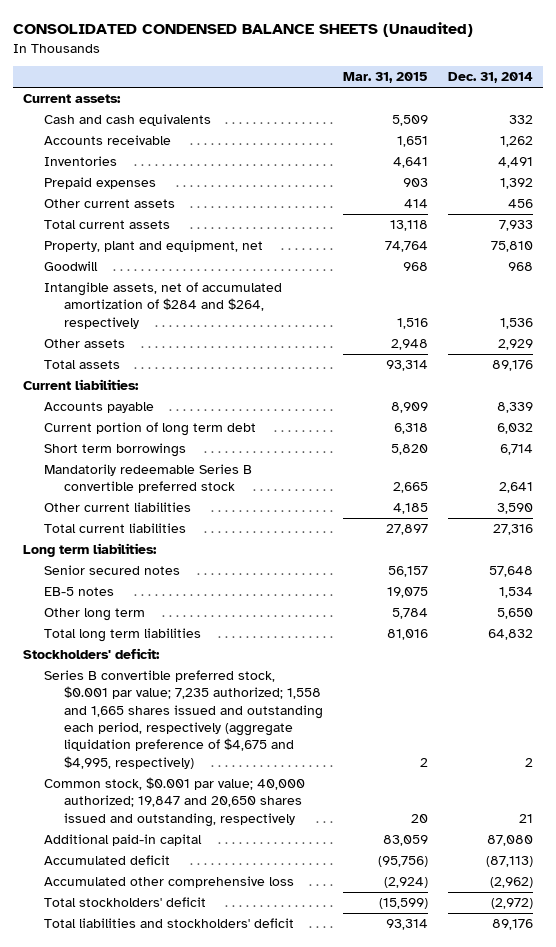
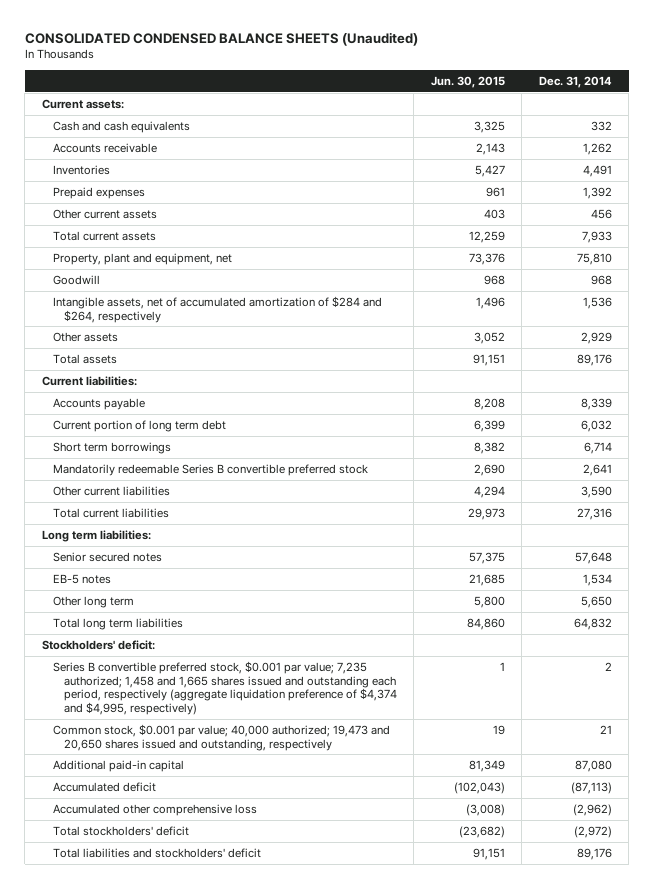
[342,72,428,84] Mar. 31, 2015 -> none
none -> [430,75,505,88] Jun. 30, 2015
[43,670,324,769] Series B convertible preferred stock, $0.001 par value; 7,235 authorized; 1,558 and 1,665 shares issued and outstanding each period, respectively (aggregate liquidation preference of $4,675 and $4,995, respectively) -> [52,660,397,716] Series B convertible preferred stock, $0.001 par value; 7,235 authorized; 1,458 and 1,665 shares issued and outstanding each period, respectively (aggregate liquidation preference of $4,374 and $4,995, respectively)
[43,777,305,827] Common stock, $0.001 par value; 40,000 authorized; 19,847 and 20,650 shares issued and outstanding, respectively -> [52,723,390,751] Common stock, $0.001 par value; 40,000 authorized; 19,473 and 20,650 shares issued and outstanding, respectively

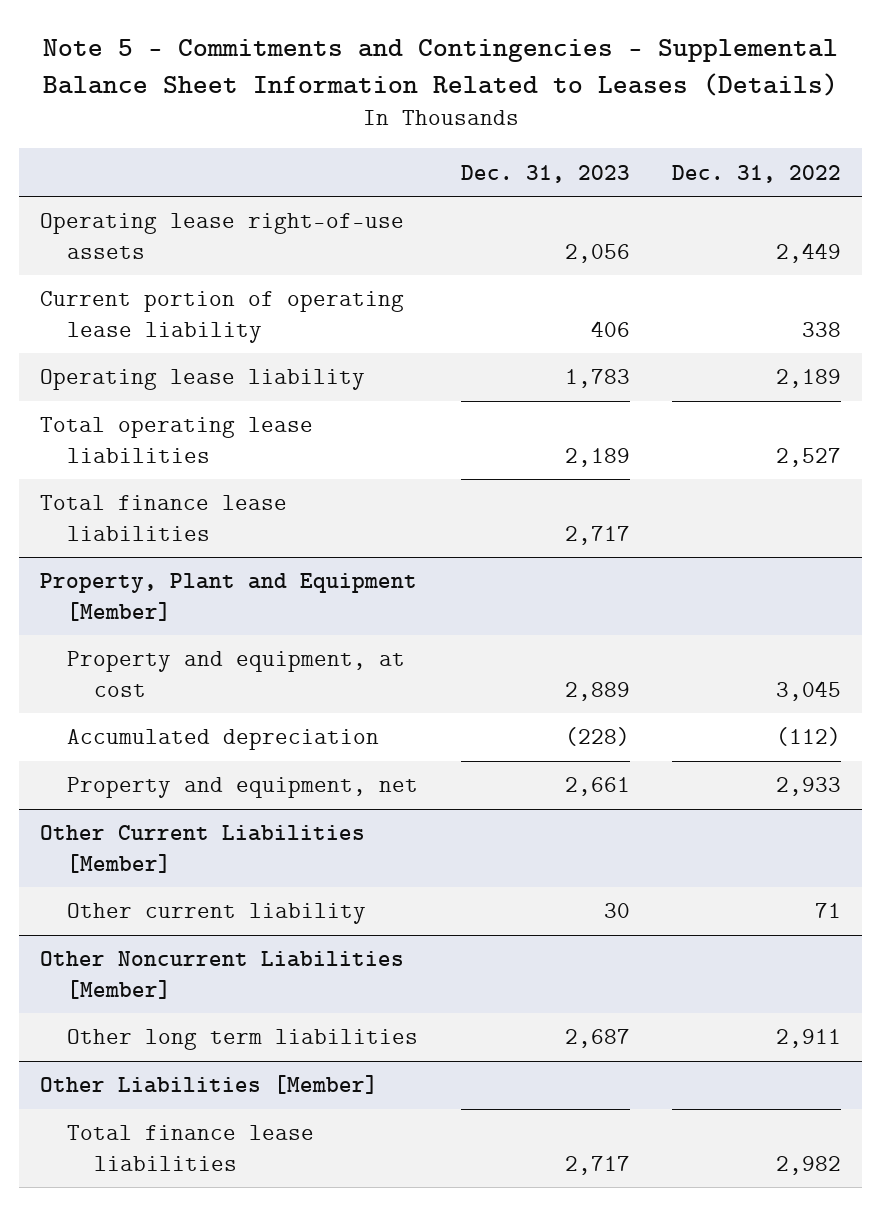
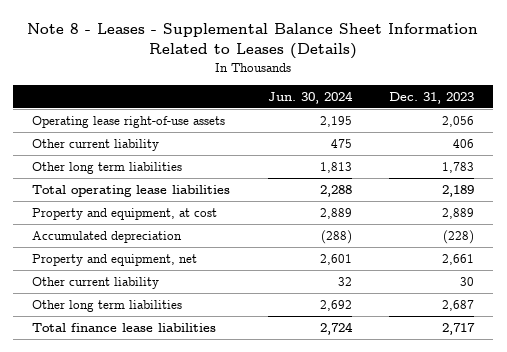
[42,38,838,96] Note 5 - Commitments and Contingencies - Supplemental Balance Sheet Information Related to Leases (Details) -> [27,22,479,59] Note 8 - Leases - Supplemental Balance Sheet Information Related to Leases (Details)
[672,164,842,183] Dec. 31, 2022 -> none
none -> [267,90,353,104] Jun. 30, 2024
[40,291,405,343] Current portion of operating lease liability -> [32,138,160,151] Other current liability
[40,369,366,391] Operating lease liability -> [32,161,183,174] Other long term liabilities
[40,495,288,541] Total finance lease liabilities -> none
[40,573,418,621] Property, Plant and Equipment [Member] -> none
[40,825,366,873] Other Current Liabilities [Member] -> none
[40,951,405,999] Other Noncurrent Liabilities [Member] -> none
[40,1075,379,1095] Other Liabilities [Member] -> none

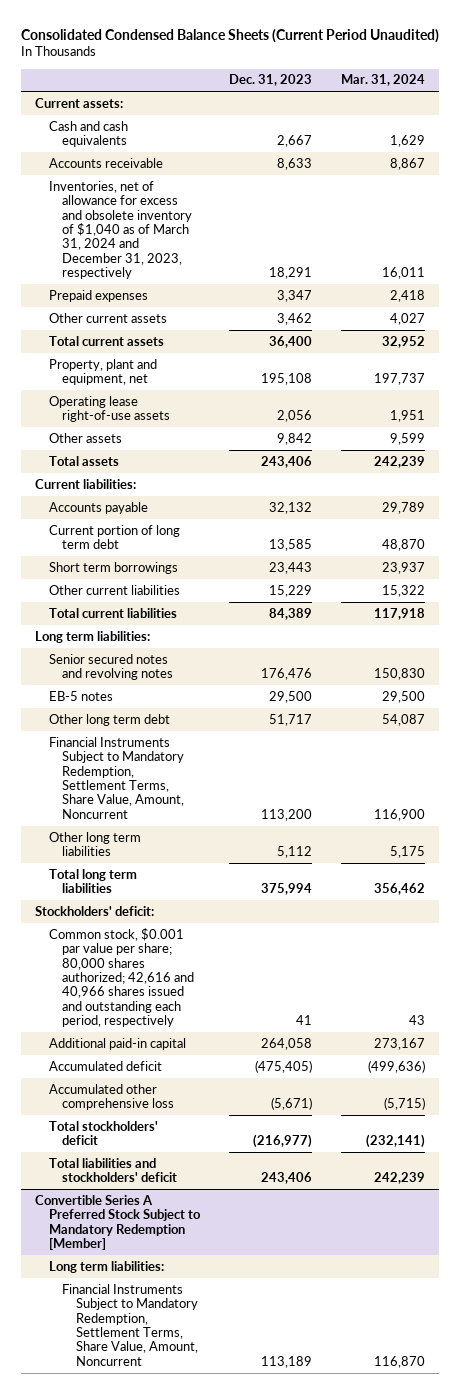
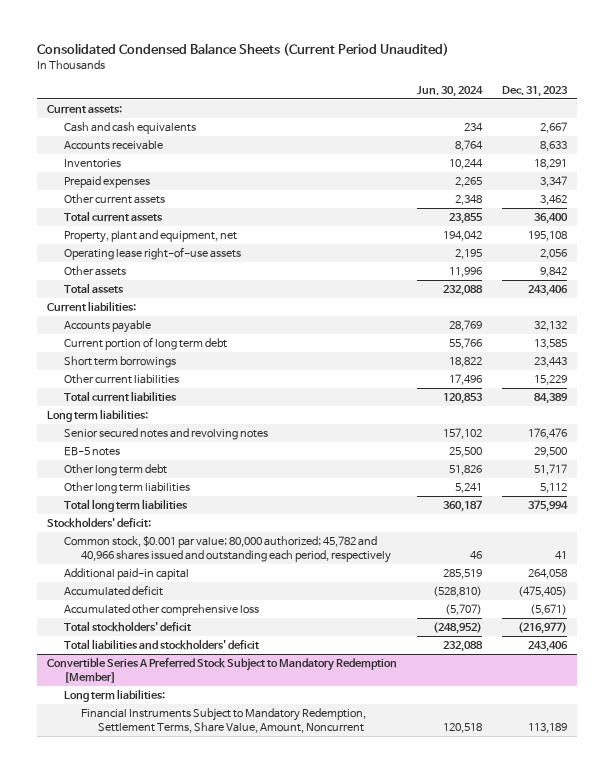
[340,74,425,87] Mar. 31, 2024 -> none
none -> [417,85,484,97] Jun. 30, 2024
[48,180,193,279] Inventories, net of allowance for excess and obsolete inventory of $1,040 as of March 31, 2024 and December 31, 2023, respectively -> [63,159,121,169] Inventories
[48,736,185,819] Financial Instruments Subject to Mandatory Redemption, Settlement Terms, Share Value, Amount, Noncurrent -> none
[48,927,195,1027] Common stock, $0.001 par value per share; 80,000 shares authorized; 42,616 and 40,966 shares issued and outstanding each period, respectively -> [63,536,391,563] Common stock, $0.001 par value; 80,000 authorized; 45,782 and 40,966 shares issued and outstanding each period, respectively

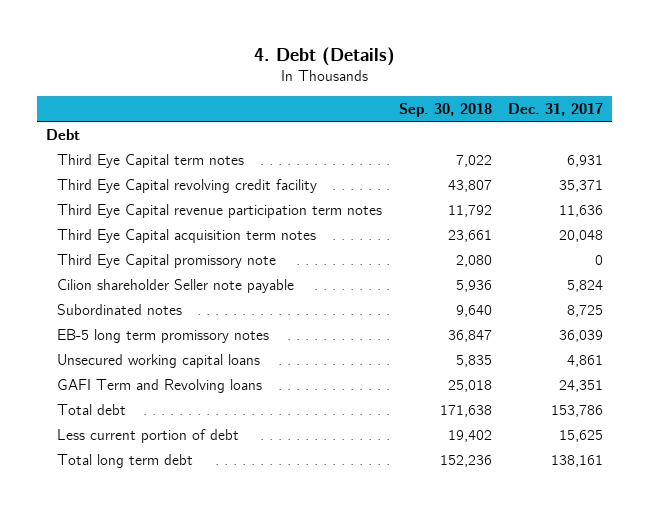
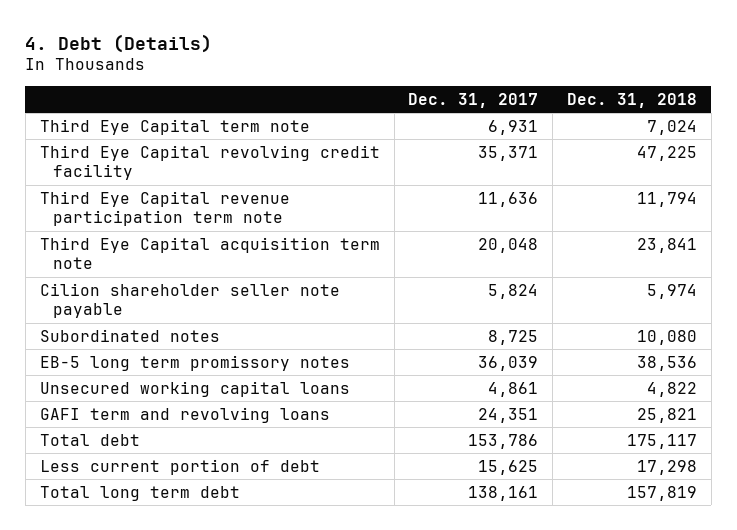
[398,102,492,117] Sep. 30, 2018 -> none
none -> [567,92,698,108] Dec. 31, 2018
[45,128,80,140] Debt -> none
[56,153,244,168] Third Eye Capital term notes -> [39,118,310,135] Third Eye Capital term note
[56,253,276,268] Third Eye Capital promissory note -> none
[56,203,382,218] Third Eye Capital revenue participation term notes -> [39,190,290,227] Third Eye Capital revenue participation term note
[56,228,316,243] Third Eye Capital acquisition term notes -> [39,236,380,270] Third Eye Capital acquisition term note
[56,278,294,293] Cilion shareholder Seller note payable -> [39,282,340,319] Cilion shareholder seller note payable
[56,378,262,393] GAFI Term and Revolving loans -> [39,406,330,423] GAFI term and revolving loans

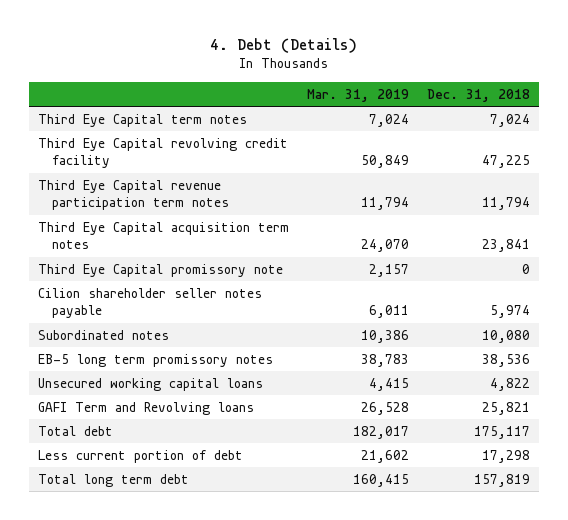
[408,92,539,108] Dec. 31, 2017 -> none
none -> [307,88,410,102] Mar. 31, 2019
[39,118,310,135] Third Eye Capital term note -> [38,113,248,127] Third Eye Capital term notes
[39,190,290,227] Third Eye Capital revenue participation term note -> [38,179,230,211] Third Eye Capital revenue participation term notes
[39,236,380,270] Third Eye Capital acquisition term note -> [38,221,290,250] Third Eye Capital acquisition term notes
none -> [38,263,284,277] Third Eye Capital promissory note
[39,282,340,319] Cilion shareholder seller note payable -> [38,287,263,319] Cilion shareholder seller notes payable
[39,406,330,423] GAFI term and revolving loans -> [38,401,255,415] GAFI Term and Revolving loans

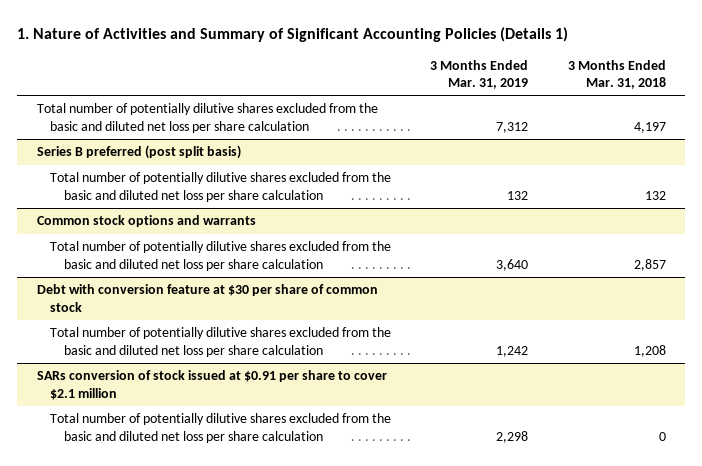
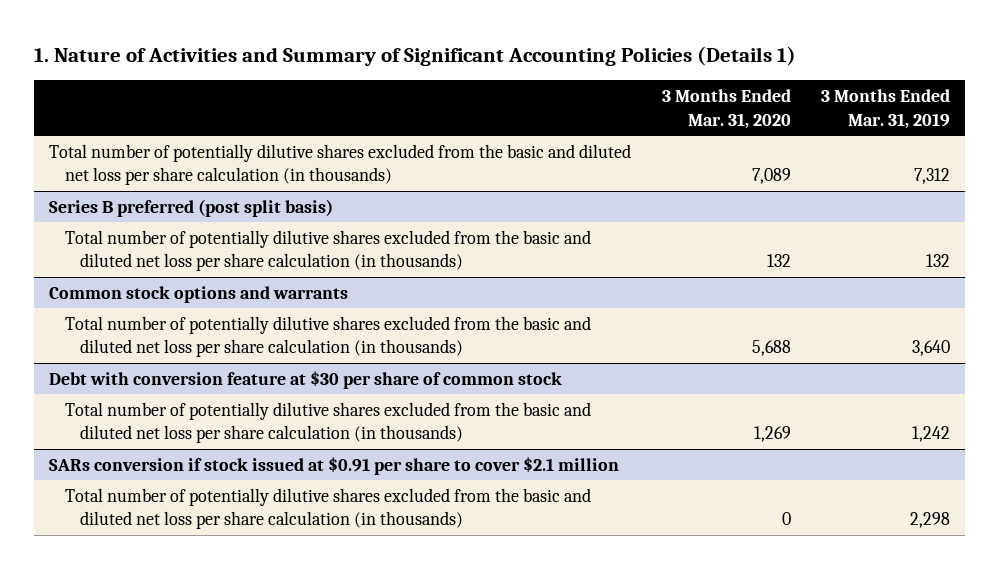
[567,59,666,90] 3 Months Ended Mar. 31, 2018 -> none
none -> [661,89,791,129] 3 Months Ended Mar. 31, 2020
[36,103,378,133] Total number of potentially dilutive shares excluded from the basic and diluted net loss per share calculation -> [49,143,632,186] Total number of potentially dilutive shares excluded from the basic and diluted net loss per share calculation (in thousands)
[50,172,392,202] Total number of potentially dilutive shares excluded from the basic and diluted net loss per share calculation -> [64,229,591,272] Total number of potentially dilutive shares excluded from the basic and diluted net loss per share calculation (in thousands)
[50,241,392,271] Total number of potentially dilutive shares excluded from the basic and diluted net loss per share calculation -> [64,315,591,358] Total number of potentially dilutive shares excluded from the basic and diluted net loss per share calculation (in thousands)
[50,327,392,357] Total number of potentially dilutive shares excluded from the basic and diluted net loss per share calculation -> [64,401,591,444] Total number of potentially dilutive shares excluded from the basic and diluted net loss per share calculation (in thousands)
[36,370,387,400] SARs conversion of stock issued at $0.91 per share to cover $2.1 million -> [49,456,620,475] SARs conversion if stock issued at $0.91 per share to cover $2.1 million
[50,413,392,443] Total number of potentially dilutive shares excluded from the basic and diluted net loss per share calculation -> [64,487,591,530] Total number of potentially dilutive shares excluded from the basic and diluted net loss per share calculation (in thousands)

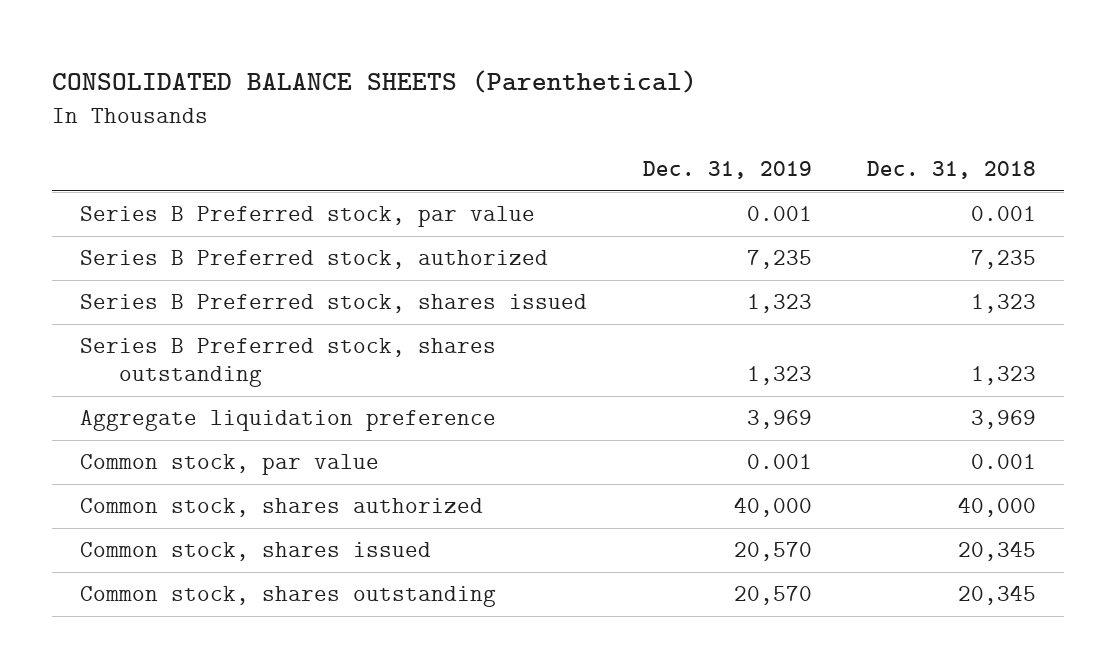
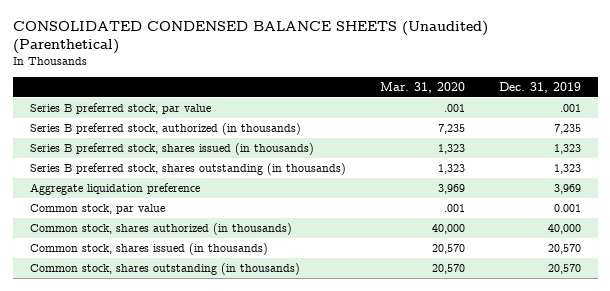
[52,69,698,93] CONSOLIDATED BALANCE SHEETS (Parenthetical) -> [12,20,488,55] CONSOLIDATED CONDENSED BALANCE SHEETS (Unaudited) (Parenthetical)
[867,161,1037,180] Dec. 31, 2018 -> none
none -> [379,81,465,93] Mar. 31, 2020
[80,206,536,228] Series B Preferred stock, par value -> [29,103,211,115] Series B preferred stock, par value
[746,206,812,222] 0.001 -> [559,104,581,113] .001
[80,250,549,270] Series B Preferred stock, authorized -> [29,123,301,136] Series B preferred stock, authorized (in thousands)
[80,294,588,314] Series B Preferred stock, shares issued -> [29,143,314,156] Series B preferred stock, shares issued (in thousands)
[80,338,497,388] Series B Preferred stock, shares outstanding -> [29,163,346,176] Series B preferred stock, shares outstanding (in thousands)
[80,498,484,518] Common stock, shares authorized -> [29,223,292,236] Common stock, shares authorized (in thousands)
[80,542,432,562] Common stock, shares issued -> [29,243,268,256] Common stock, shares issued (in thousands)
[80,586,497,608] Common stock, shares outstanding -> [29,263,300,276] Common stock, shares outstanding (in thousands)

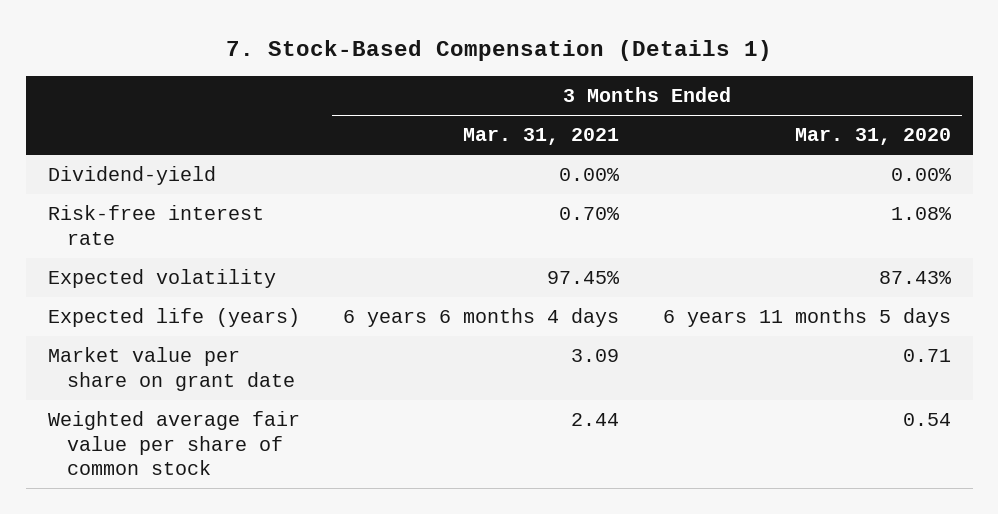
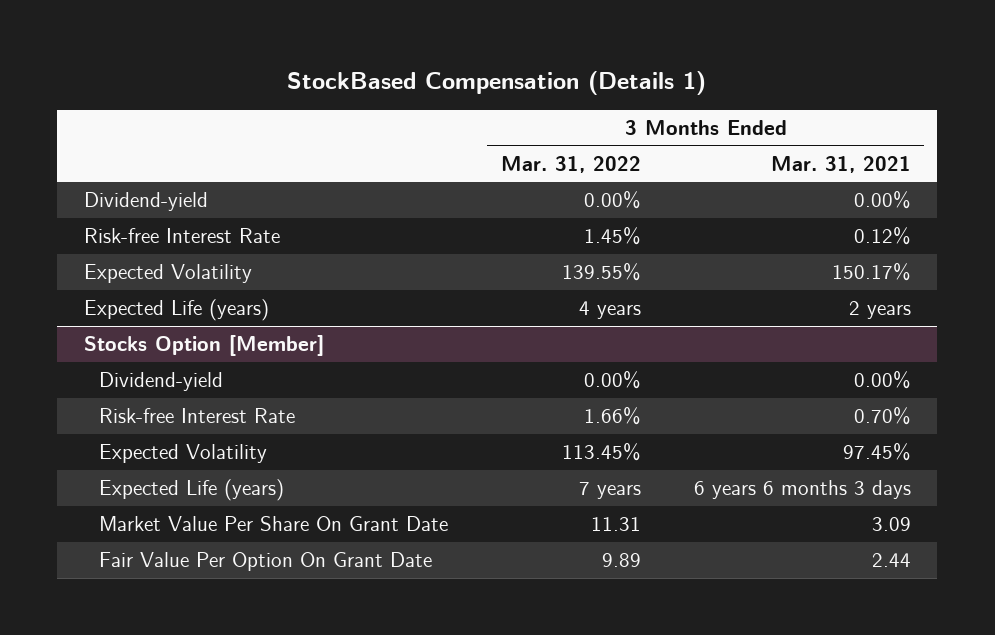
[226,40,773,62] 7. Stock-Based Compensation (Details 1) -> [287,71,707,96] StockBased Compensation (Details 1)
[794,128,951,146] Mar. 31, 2020 -> none
none -> [500,155,641,173] Mar. 31, 2022
[47,205,264,245] Risk-free interest rate -> [83,228,280,244] Risk-free Interest Rate
[559,207,621,221] 0.70% -> [853,227,911,246] 0.12%
[47,269,276,289] Expected volatility -> [83,264,252,284] Expected Volatility
[547,271,621,285] 97.45% -> [831,263,911,282] 150.17%
[47,308,300,328] Expected life (years) -> [83,299,269,322] Expected Life (years)
[343,308,620,328] 6 years 6 months 4 days -> [848,301,911,320] 2 years
none -> [83,335,324,357] Stocks Option [Member]
none -> [98,372,223,392] Dividend-yield
none -> [98,408,295,424] Risk-free Interest Rate
none -> [98,444,267,464] Expected Volatility
none -> [98,479,284,502] Expected Life (years)
[47,347,295,391] Market value per share on grant date -> [98,516,448,532] Market Value Per Share On Grant Date
[47,411,300,476] Weighted average fair value per share of common stock -> [98,552,432,572] Fair Value Per Option On Grant Date

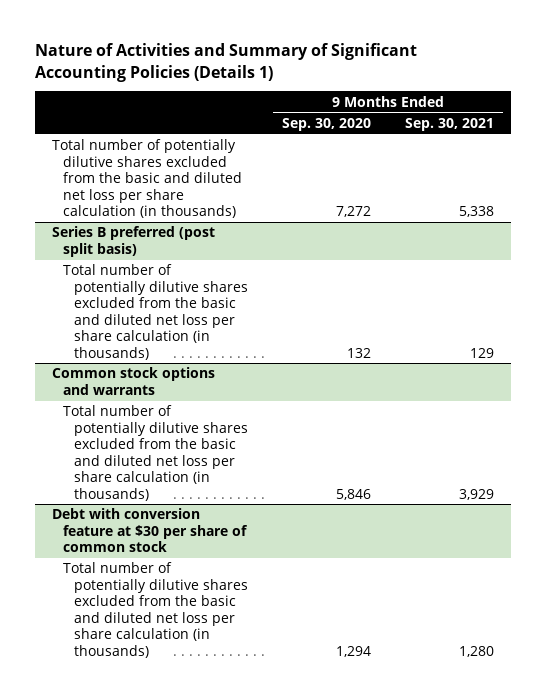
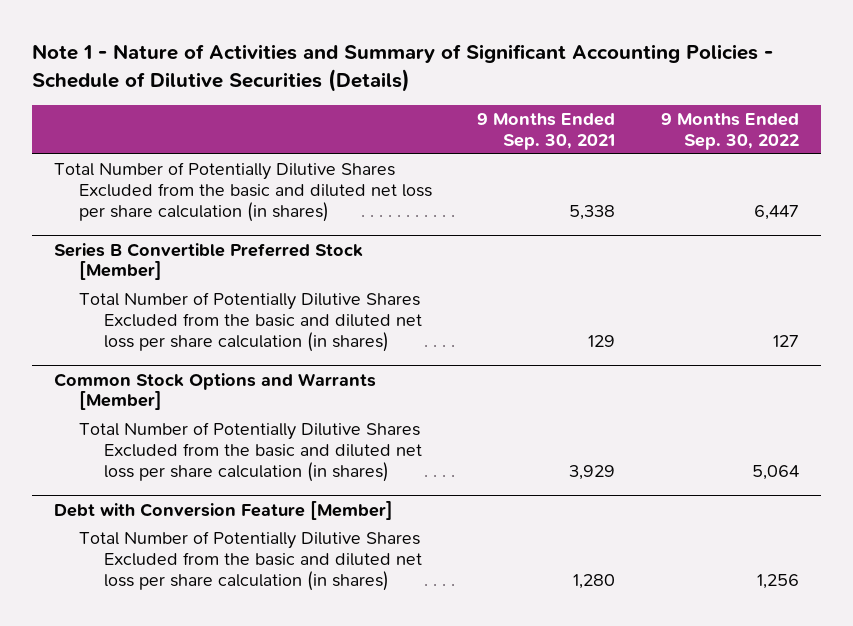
[35,43,418,82] Nature of Activities and Summary of Significant Accounting Policies (Details 1) -> [31,44,773,92] Note 1 - Nature of Activities and Summary of Significant Accounting Policies - Schedule of Dilutive Securities (Details)
[281,117,371,131] Sep. 30, 2020 -> none
none -> [660,112,799,150] 9 Months Ended Sep. 30, 2022
[52,226,216,257] Series B preferred (post split basis) -> none
[52,139,242,219] Total number of potentially dilutive shares excluded from the basic and diluted net loss per share calculation (in thousands) -> [54,162,433,222] Total Number of Potentially Dilutive Shares Excluded from the basic and diluted net loss per share calculation (in shares)
none -> [54,242,364,281] Series B Convertible Preferred Stock [Member]
[62,264,248,360] Total number of potentially dilutive shares excluded from the basic and diluted net loss per share calculation (in thousands) -> [79,292,423,352] Total Number of Potentially Dilutive Shares Excluded from the basic and diluted net loss per share calculation (in shares)
[52,367,216,395] Common stock options and warrants -> [54,372,377,411] Common Stock Options and Warrants [Member]
[62,405,248,501] Total number of potentially dilutive shares excluded from the basic and diluted net loss per share calculation (in thousands) -> [79,422,423,482] Total Number of Potentially Dilutive Shares Excluded from the basic and diluted net loss per share calculation (in shares)
[52,508,248,553] Debt with conversion feature at $30 per share of common stock -> [54,500,394,520] Debt with Conversion Feature [Member]
[62,562,248,658] Total number of potentially dilutive shares excluded from the basic and diluted net loss per share calculation (in thousands) -> [79,531,423,591] Total Number of Potentially Dilutive Shares Excluded from the basic and diluted net loss per share calculation (in shares)

